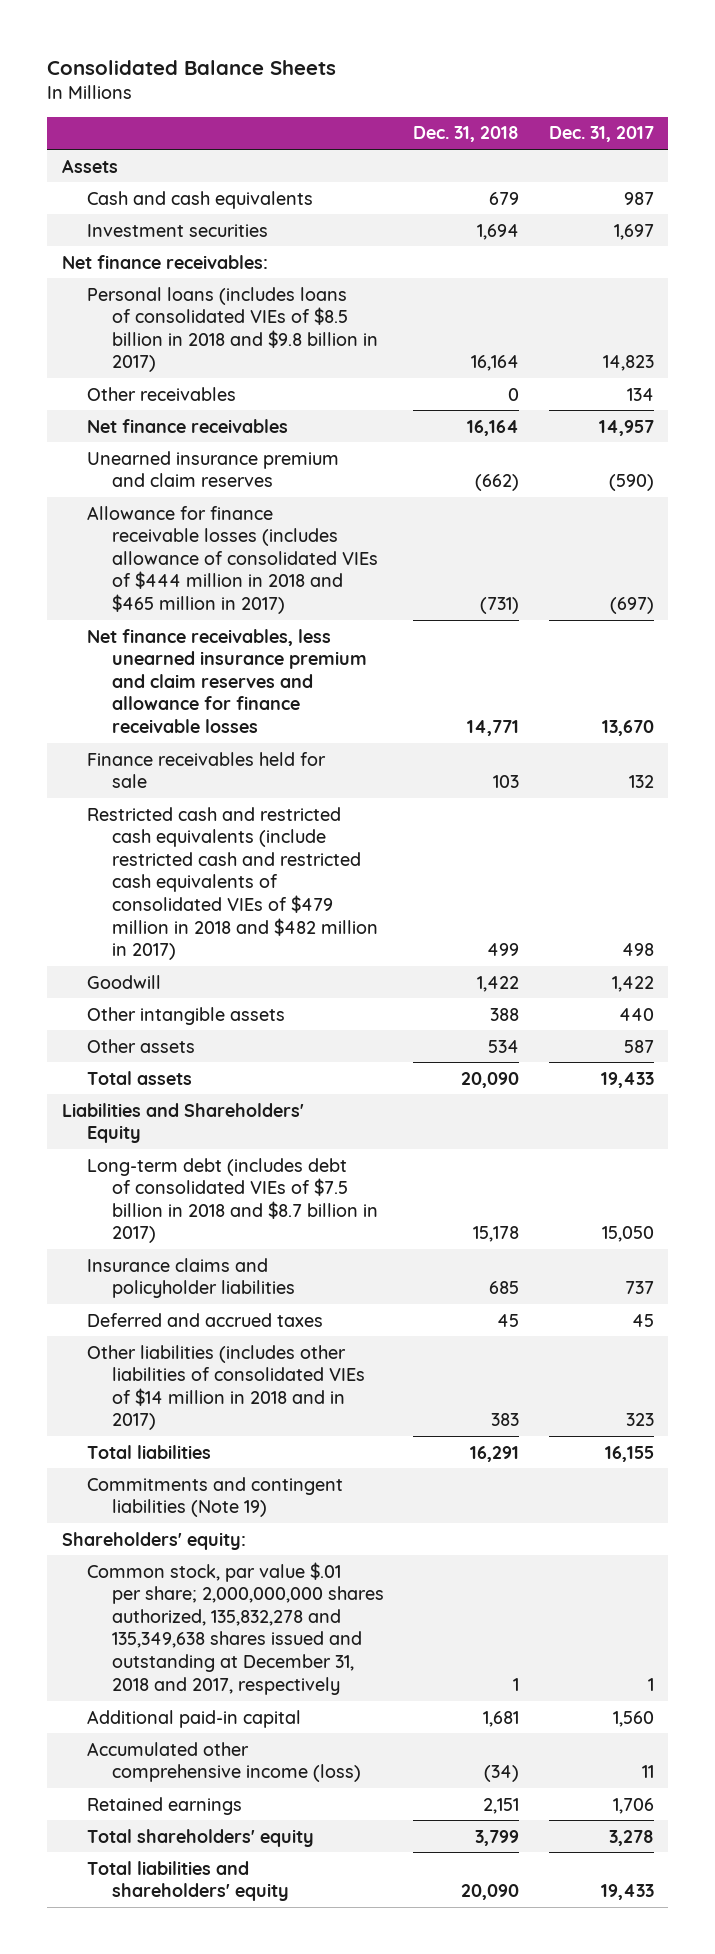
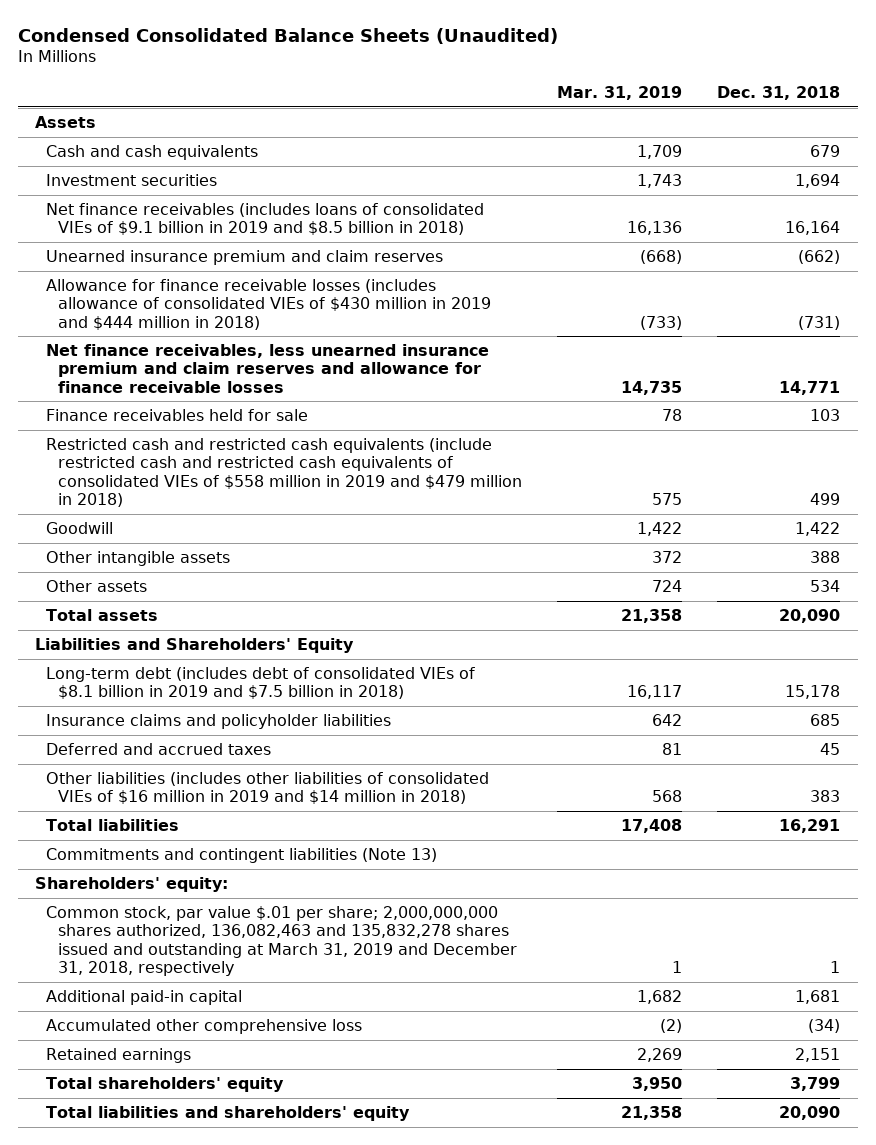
[47,59,337,75] Consolidated Balance Sheets -> [17,27,558,44] Condensed Consolidated Balance Sheets (Unaudited)
[548,126,654,143] Dec. 31, 2017 -> none
none -> [557,85,683,100] Mar. 31, 2019
[61,254,268,269] Net finance receivables: -> none
[86,386,236,401] Other receivables -> none
[86,418,288,433] Net finance receivables -> none
[86,286,378,373] Personal loans (includes loans of consolidated VIEs of $8.5 billion in 2018 and $9.8 billion in 2017) -> [46,203,485,236] Net finance receivables (includes loans of consolidated VIEs of $9.1 billion in 2019 and $8.5 billion in 2018)
[86,505,378,615] Allowance for finance receivable losses (includes allowance of consolidated VIEs of $444 million in 2018 and $465 million in 2017) -> [46,279,491,330] Allowance for finance receivable losses (includes allowance of consolidated VIEs of $430 million in 2019 and $444 million in 2018)
[86,806,378,961] Restricted cash and restricted cash equivalents (include restricted cash and restricted cash equivalents of consolidated VIEs of $479 million in 2018 and $482 million in 2017) -> [46,438,522,507] Restricted cash and restricted cash equivalents (include restricted cash and restricted cash equivalents of consolidated VIEs of $558 million in 2019 and $479 million in 2018)
[86,1157,378,1244] Long-term debt (includes debt of consolidated VIEs of $7.5 billion in 2018 and $8.7 billion in 2017) -> [46,667,476,700] Long-term debt (includes debt of consolidated VIEs of $8.1 billion in 2019 and $7.5 billion in 2018)
[86,1344,365,1431] Other liabilities (includes other liabilities of consolidated VIEs of $14 million in 2018 and in 2017) -> [46,772,490,805] Other liabilities (includes other liabilities of consolidated VIEs of $16 million in 2019 and $14 million in 2018)
[86,1476,343,1518] Commitments and contingent liabilities (Note 19) -> [46,848,438,864] Commitments and contingent liabilities (Note 13)
[86,1561,384,1695] Common stock, par value $.01 per share; 2,000,000,000 shares authorized, 135,832,278 and 135,349,638 shares issued and outstanding at December 31, 2018 and 2017, respectively -> [46,906,517,976] Common stock, par value $.01 per share; 2,000,000,000 shares authorized, 136,082,463 and 135,832,278 shares issued and outstanding at March 31, 2019 and December 31, 2018, respectively
[86,1741,361,1783] Accumulated other comprehensive income (loss) -> [46,1019,363,1035] Accumulated other comprehensive loss

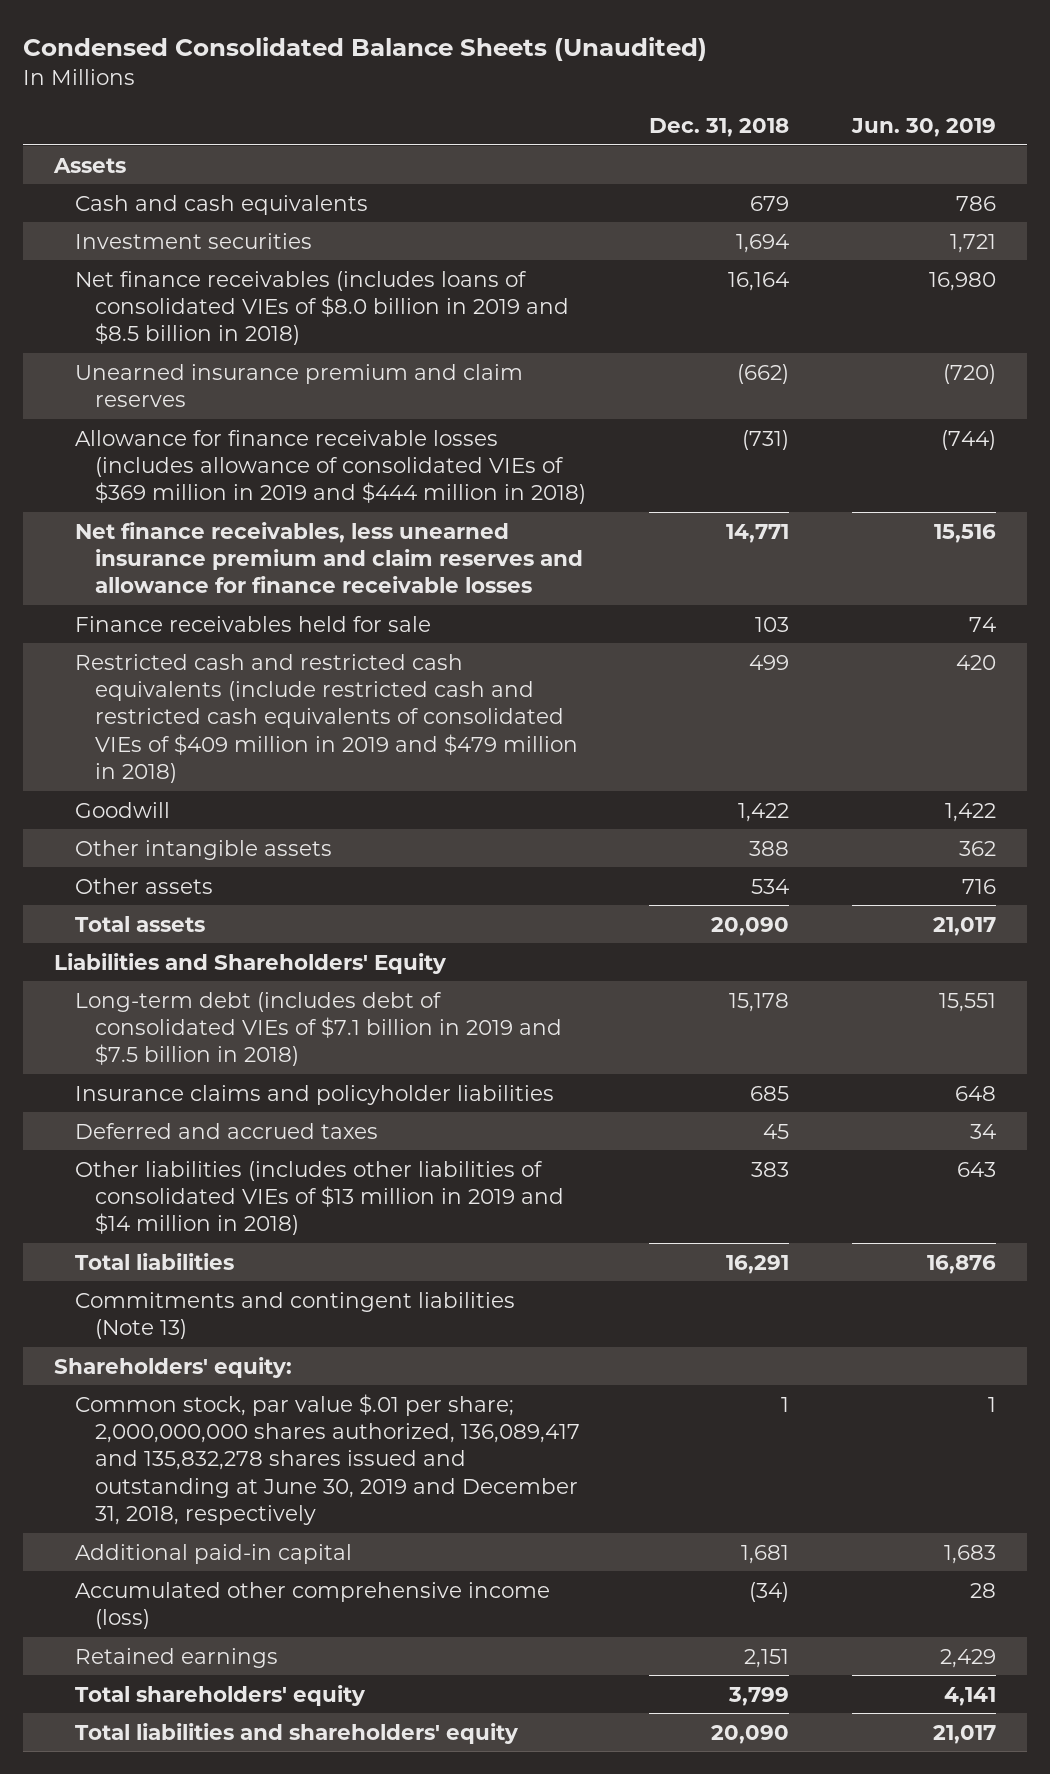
[557,85,683,100] Mar. 31, 2019 -> none
none -> [850,117,996,137] Jun. 30, 2019
[46,203,485,236] Net finance receivables (includes loans of consolidated VIEs of $9.1 billion in 2019 and $8.5 billion in 2018) -> [74,270,570,346] Net finance receivables (includes loans of consolidated VIEs of $8.0 billion in 2019 and $8.5 billion in 2018)
[46,279,491,330] Allowance for finance receivable losses (includes allowance of consolidated VIEs of $430 million in 2019 and $444 million in 2018) -> [74,429,587,505] Allowance for finance receivable losses (includes allowance of consolidated VIEs of $369 million in 2019 and $444 million in 2018)
[46,438,522,507] Restricted cash and restricted cash equivalents (include restricted cash and restricted cash equivalents of consolidated VIEs of $558 million in 2019 and $479 million in 2018) -> [74,653,579,783] Restricted cash and restricted cash equivalents (include restricted cash and restricted cash equivalents of consolidated VIEs of $409 million in 2019 and $479 million in 2018)
[46,667,476,700] Long-term debt (includes debt of consolidated VIEs of $8.1 billion in 2019 and $7.5 billion in 2018) -> [74,991,563,1067] Long-term debt (includes debt of consolidated VIEs of $7.1 billion in 2019 and $7.5 billion in 2018)
[46,772,490,805] Other liabilities (includes other liabilities of consolidated VIEs of $16 million in 2019 and $14 million in 2018) -> [74,1160,565,1236] Other liabilities (includes other liabilities of consolidated VIEs of $13 million in 2019 and $14 million in 2018)
[46,906,517,976] Common stock, par value $.01 per share; 2,000,000,000 shares authorized, 136,082,463 and 135,832,278 shares issued and outstanding at March 31, 2019 and December 31, 2018, respectively -> [74,1393,581,1525] Common stock, par value $.01 per share; 2,000,000,000 shares authorized, 136,089,417 and 135,832,278 shares issued and outstanding at June 30, 2019 and December 31, 2018, respectively
[46,1019,363,1035] Accumulated other comprehensive loss -> [74,1581,550,1629] Accumulated other comprehensive income (loss)

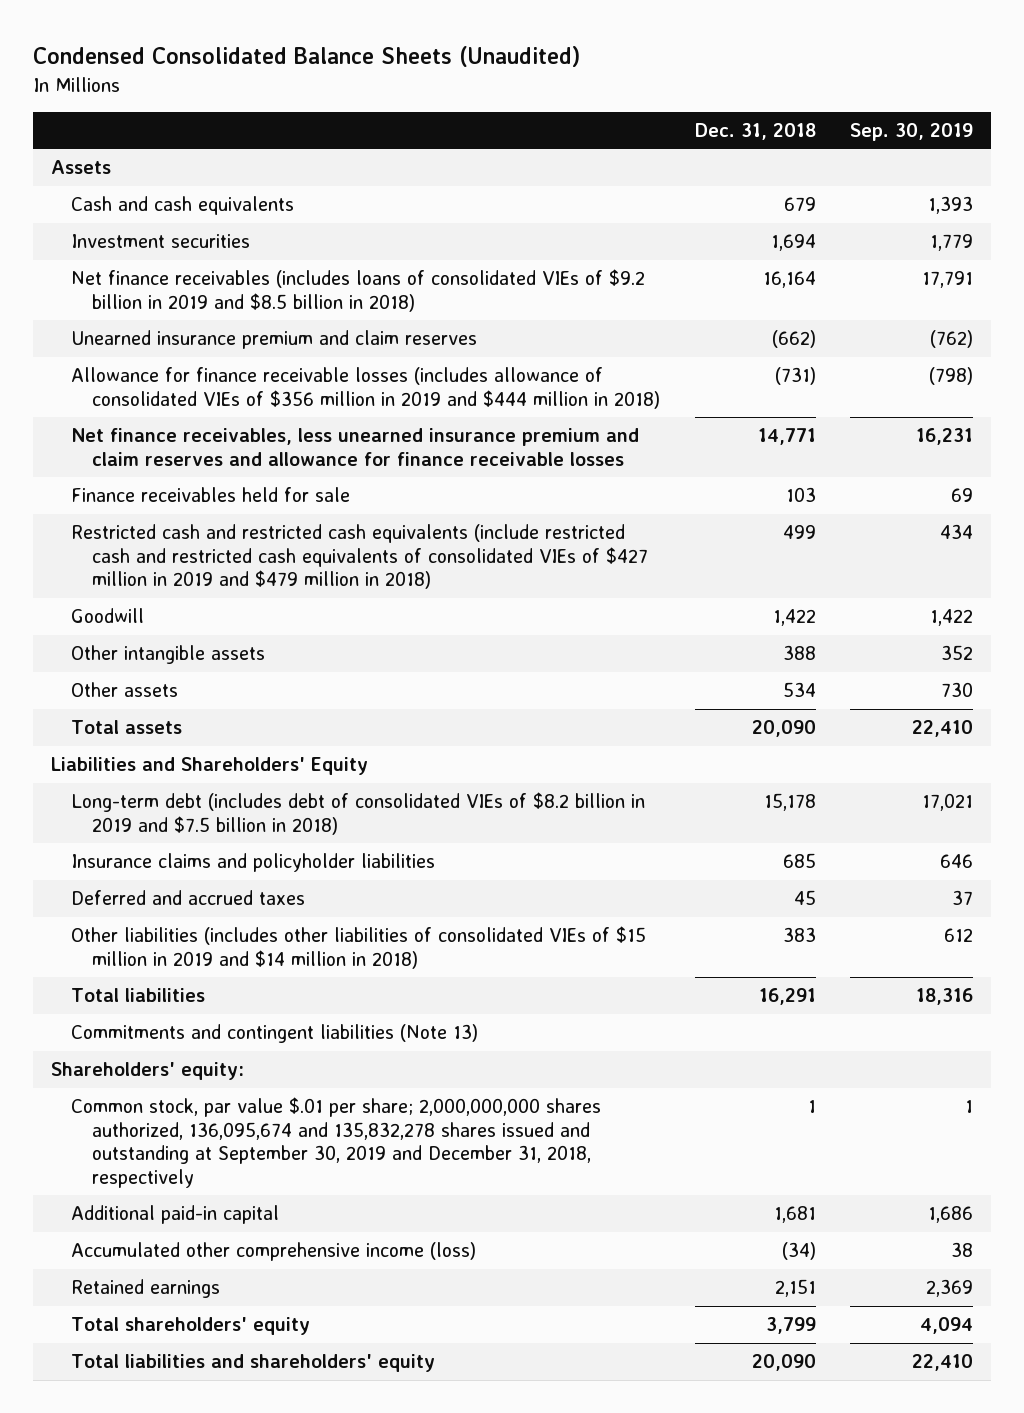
[850,117,996,137] Jun. 30, 2019 -> none
none -> [850,123,974,142] Sep. 30, 2019
[74,270,570,346] Net finance receivables (includes loans of consolidated VIEs of $8.0 billion in 2019 and $8.5 billion in 2018) -> [71,269,646,312] Net finance receivables (includes loans of consolidated VIEs of $9.2 billion in 2019 and $8.5 billion in 2018)
[74,429,587,505] Allowance for finance receivable losses (includes allowance of consolidated VIEs of $369 million in 2019 and $444 million in 2018) -> [71,367,660,409] Allowance for finance receivable losses (includes allowance of consolidated VIEs of $356 million in 2019 and $444 million in 2018)
[74,653,579,783] Restricted cash and restricted cash equivalents (include restricted cash and restricted cash equivalents of consolidated VIEs of $409 million in 2019 and $479 million in 2018) -> [71,524,648,590] Restricted cash and restricted cash equivalents (include restricted cash and restricted cash equivalents of consolidated VIEs of $427 million in 2019 and $479 million in 2018)
[74,991,563,1067] Long-term debt (includes debt of consolidated VIEs of $7.1 billion in 2019 and $7.5 billion in 2018) -> [71,792,646,835] Long-term debt (includes debt of consolidated VIEs of $8.2 billion in 2019 and $7.5 billion in 2018)
[74,1160,565,1236] Other liabilities (includes other liabilities of consolidated VIEs of $13 million in 2019 and $14 million in 2018) -> [71,926,647,969] Other liabilities (includes other liabilities of consolidated VIEs of $15 million in 2019 and $14 million in 2018)
[74,1393,581,1525] Common stock, par value $.01 per share; 2,000,000,000 shares authorized, 136,089,417 and 135,832,278 shares issued and outstanding at June 30, 2019 and December 31, 2018, respectively -> [71,1097,602,1188] Common stock, par value $.01 per share; 2,000,000,000 shares authorized, 136,095,674 and 135,832,278 shares issued and outstanding at September 30, 2019 and December 31, 2018, respectively

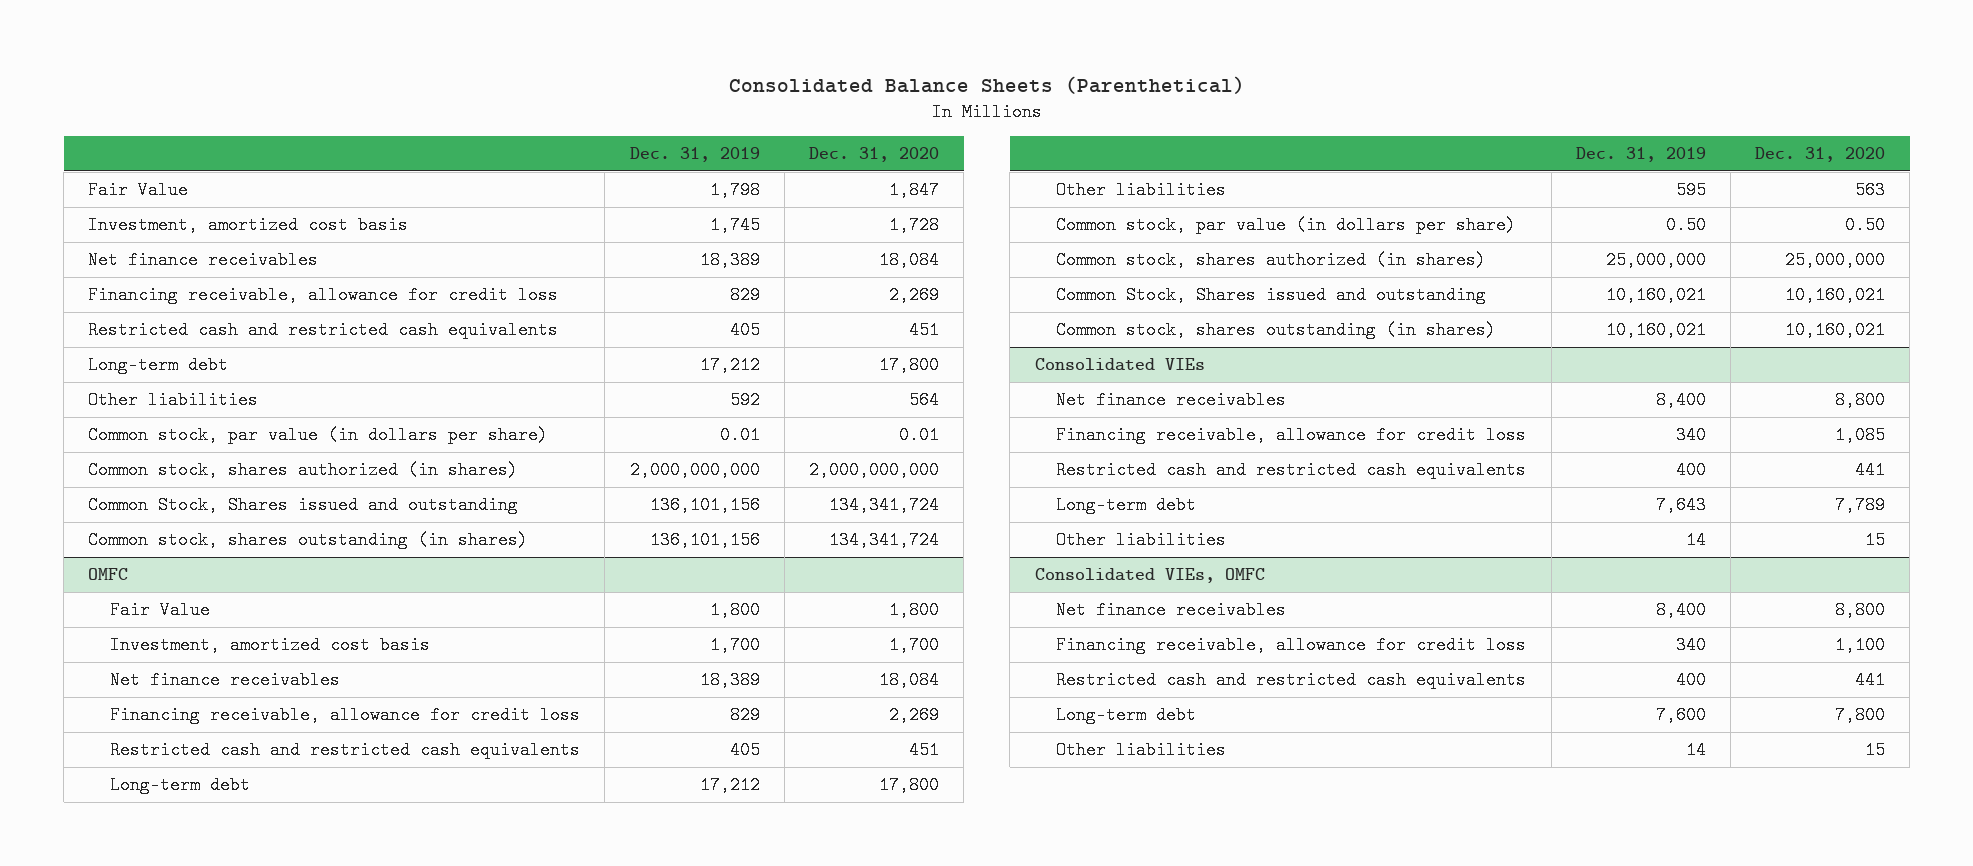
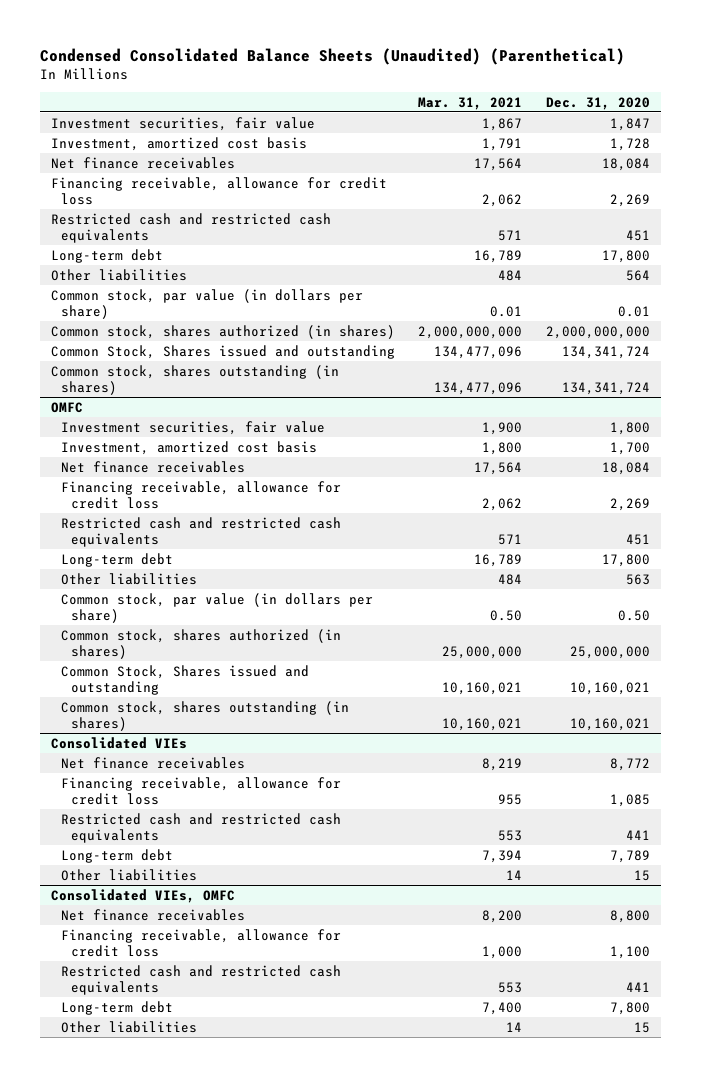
[728,76,1245,95] Consolidated Balance Sheets (Parenthetical) -> [39,47,625,65] Condensed Consolidated Balance Sheets (Unaudited) (Parenthetical)
[629,146,760,162] Dec. 31, 2019 -> none
none -> [418,96,523,110] Mar. 31, 2021
[88,181,189,200] Fair Value -> [51,116,316,131] Investment securities, fair value
[110,601,211,620] Fair Value -> [61,420,326,435] Investment securities, fair value
[1835,391,1886,410] 8,800 -> [609,757,650,771] 8,772

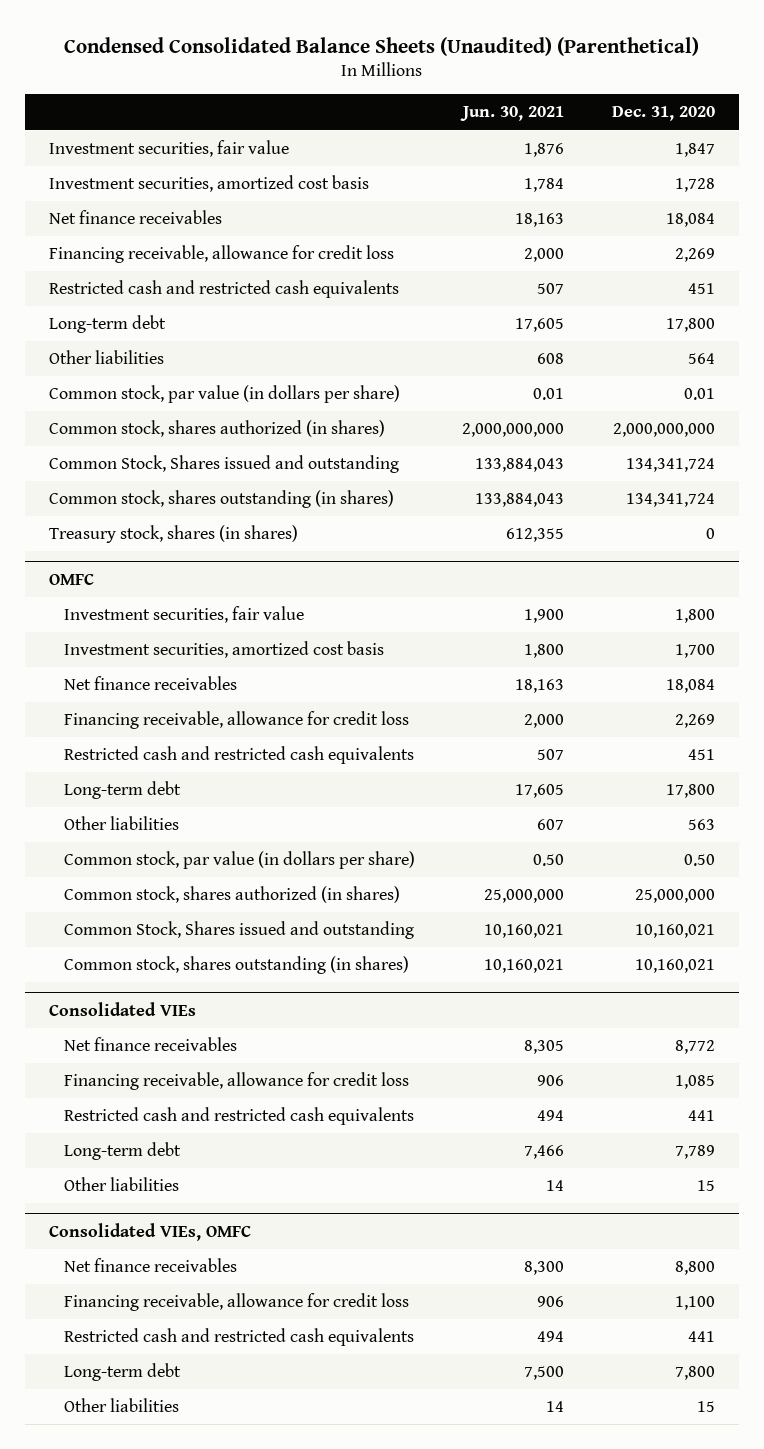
[418,96,523,110] Mar. 31, 2021 -> none
none -> [460,106,565,122] Jun. 30, 2021
[51,136,308,151] Investment, amortized cost basis -> [48,175,369,193] Investment securities, amortized cost basis
none -> [48,525,298,544] Treasury stock, shares (in shares)
[61,440,318,455] Investment, amortized cost basis -> [63,641,384,659] Investment securities, amortized cost basis

